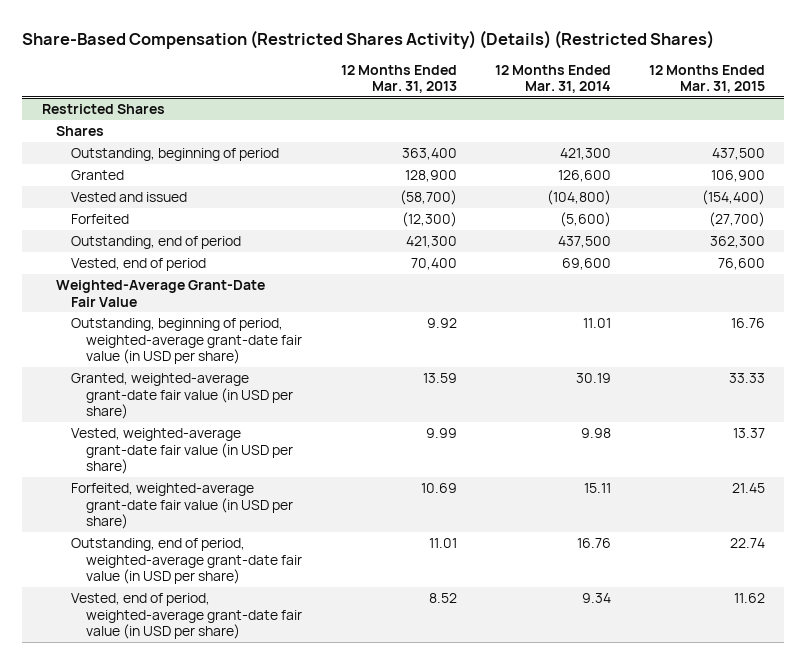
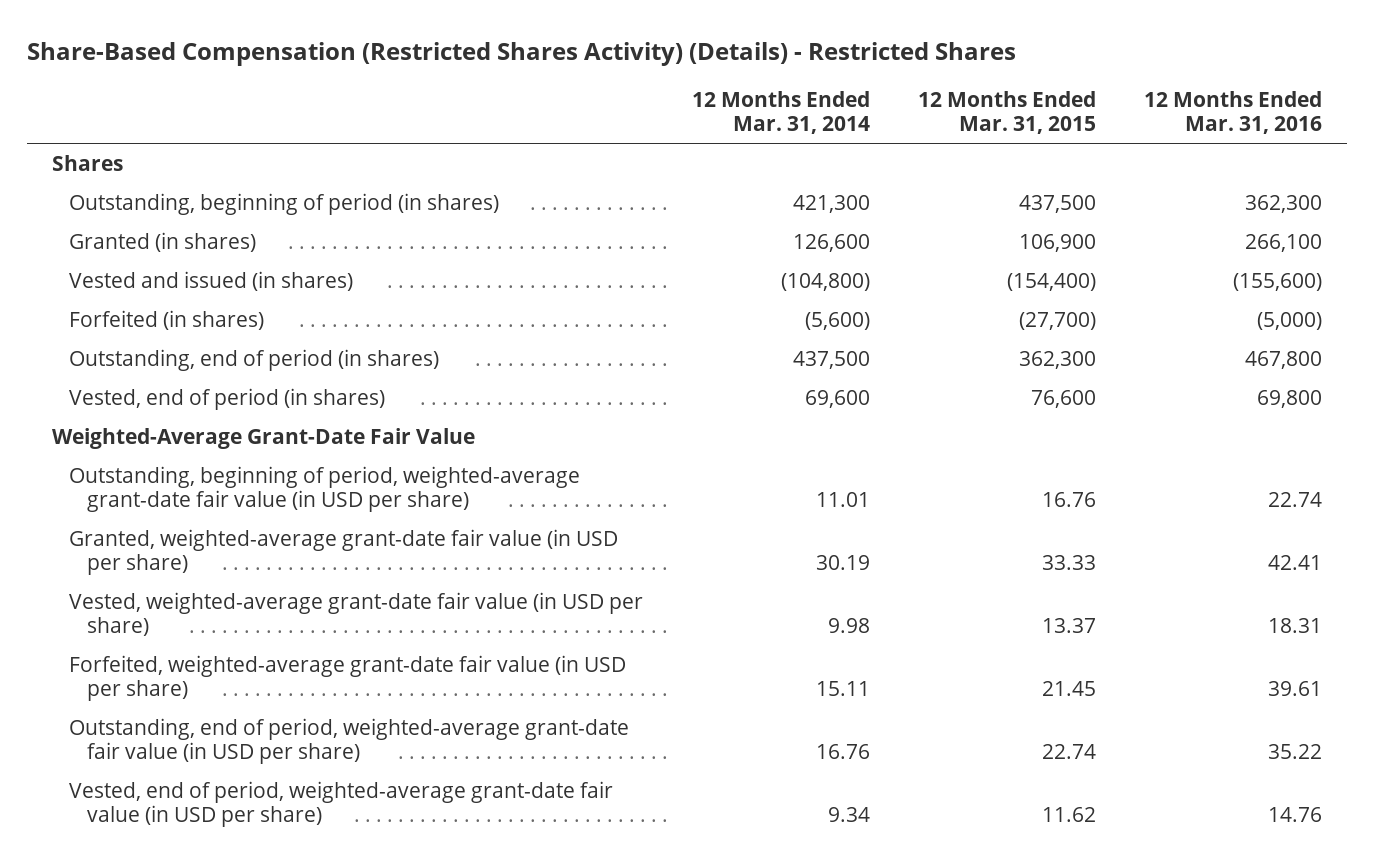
[22,29,715,49] Share-Based Compensation (Restricted Shares Activity) (Details) (Restricted Shares) -> [27,41,1017,66] Share-Based Compensation (Restricted Shares Activity) (Details) - Restricted Shares
[340,64,457,94] 12 Months Ended Mar. 31, 2013 -> none
none -> [1144,91,1323,135] 12 Months Ended Mar. 31, 2016
[41,103,165,114] Restricted Shares -> none
[71,147,280,161] Outstanding, beginning of period -> [69,192,500,215] Outstanding, beginning of period (in shares)
[71,169,125,180] Granted -> [69,231,257,252] Granted (in shares)
[71,191,188,202] Vested and issued -> [69,270,354,291] Vested and issued (in shares)
[71,213,130,224] Forfeited -> [69,309,265,330] Forfeited (in shares)
[71,235,242,249] Outstanding, end of period -> [69,348,440,371] Outstanding, end of period (in shares)
[71,257,207,271] Vested, end of period -> [69,387,386,410] Vested, end of period (in shares)

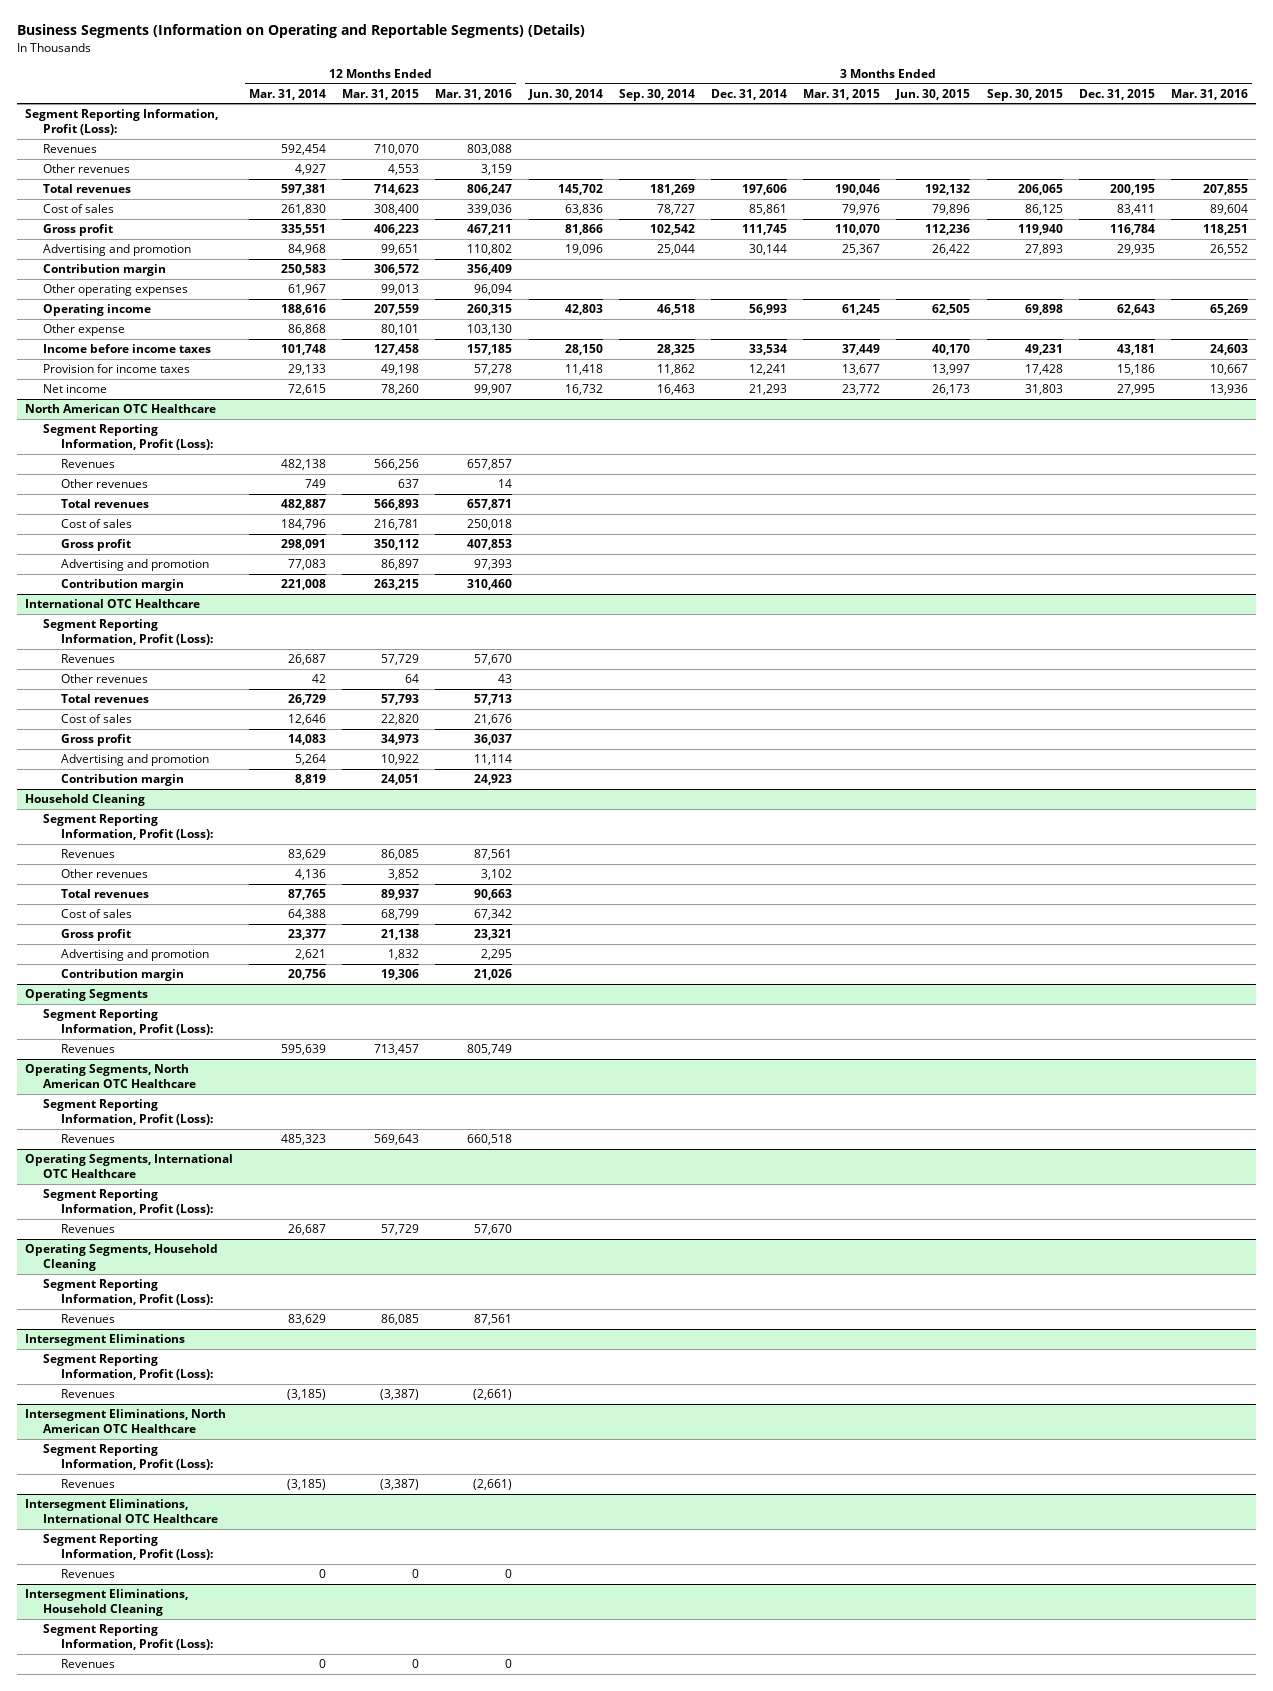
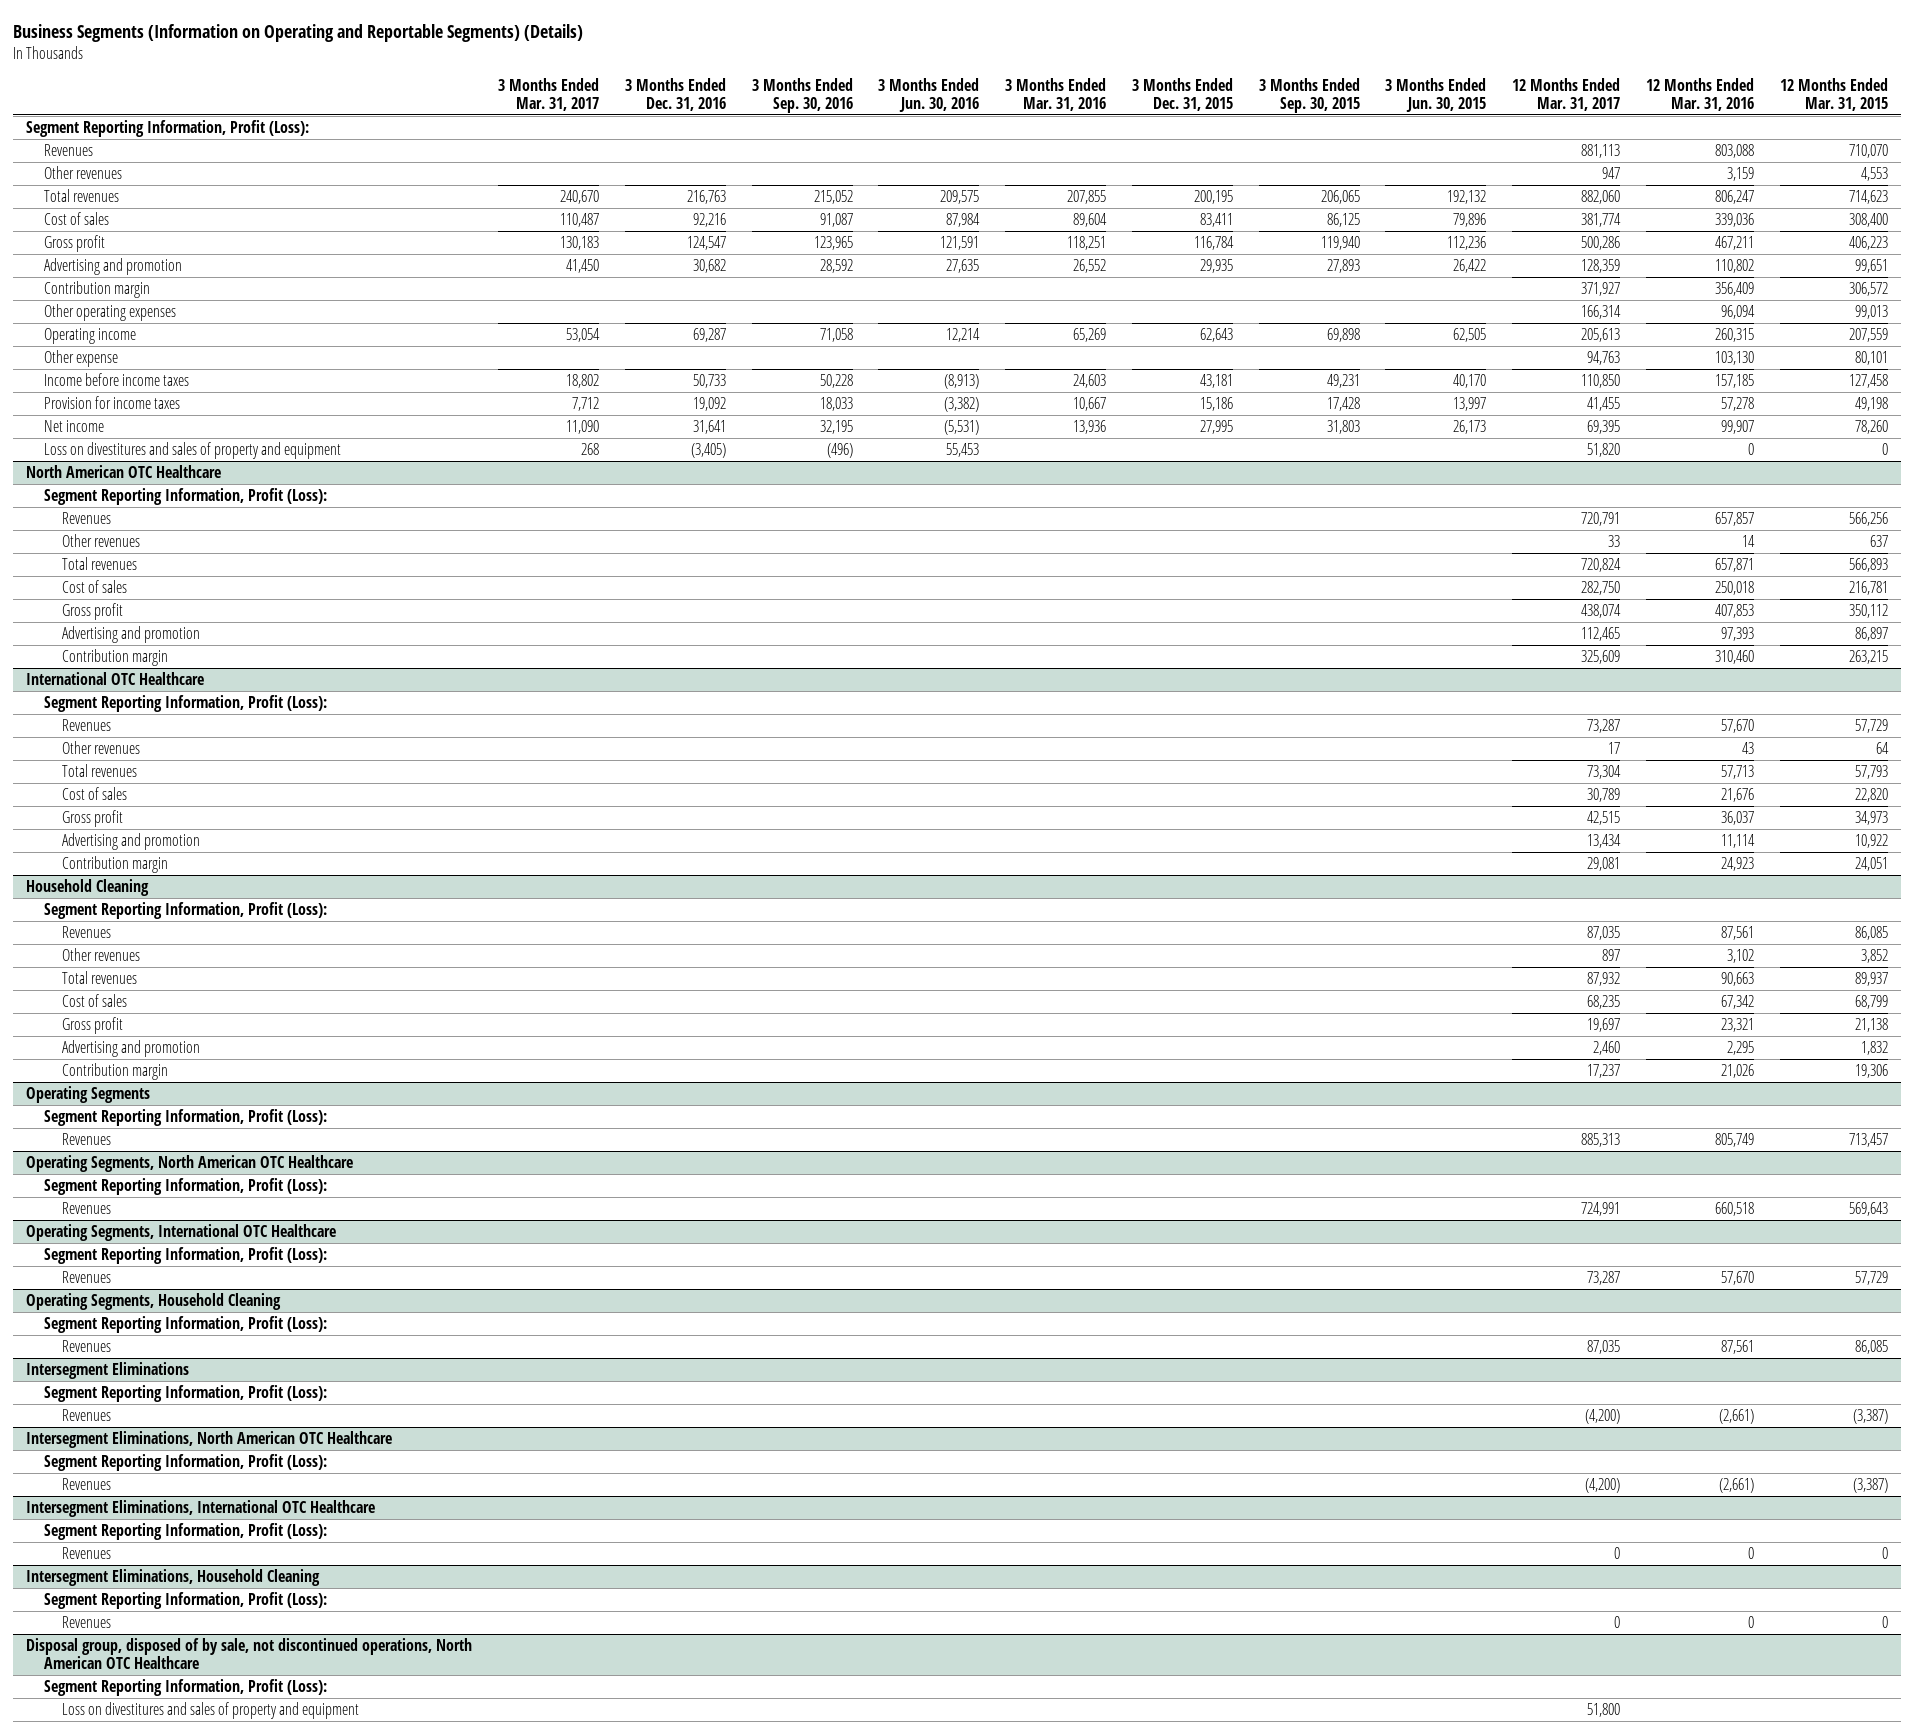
[248,88,326,100] Mar. 31, 2014 -> none
[527,88,603,100] Jun. 30, 2014 -> none
[618,88,695,101] Sep. 30, 2014 -> none
[711,88,788,100] Dec. 31, 2014 -> none
[803,88,881,100] Mar. 31, 2015 -> none
none -> [498,78,600,112] 3 Months Ended Mar. 31, 2017
none -> [624,78,726,112] 3 Months Ended Dec. 31, 2016
none -> [751,78,853,114] 3 Months Ended Sep. 30, 2016
none -> [878,78,980,113] 3 Months Ended Jun. 30, 2016
none -> [1512,78,1621,112] 12 Months Ended Mar. 31, 2017
none -> [44,441,342,459] Loss on divestitures and sales of property and equipment
none -> [26,1637,473,1669] Disposal group, disposed of by sale, not discontinued operations, North American OTC Healthcare
none -> [44,1678,328,1696] Segment Reporting Information, Profit (Loss):
none -> [62,1701,360,1719] Loss on divestitures and sales of property and equipment

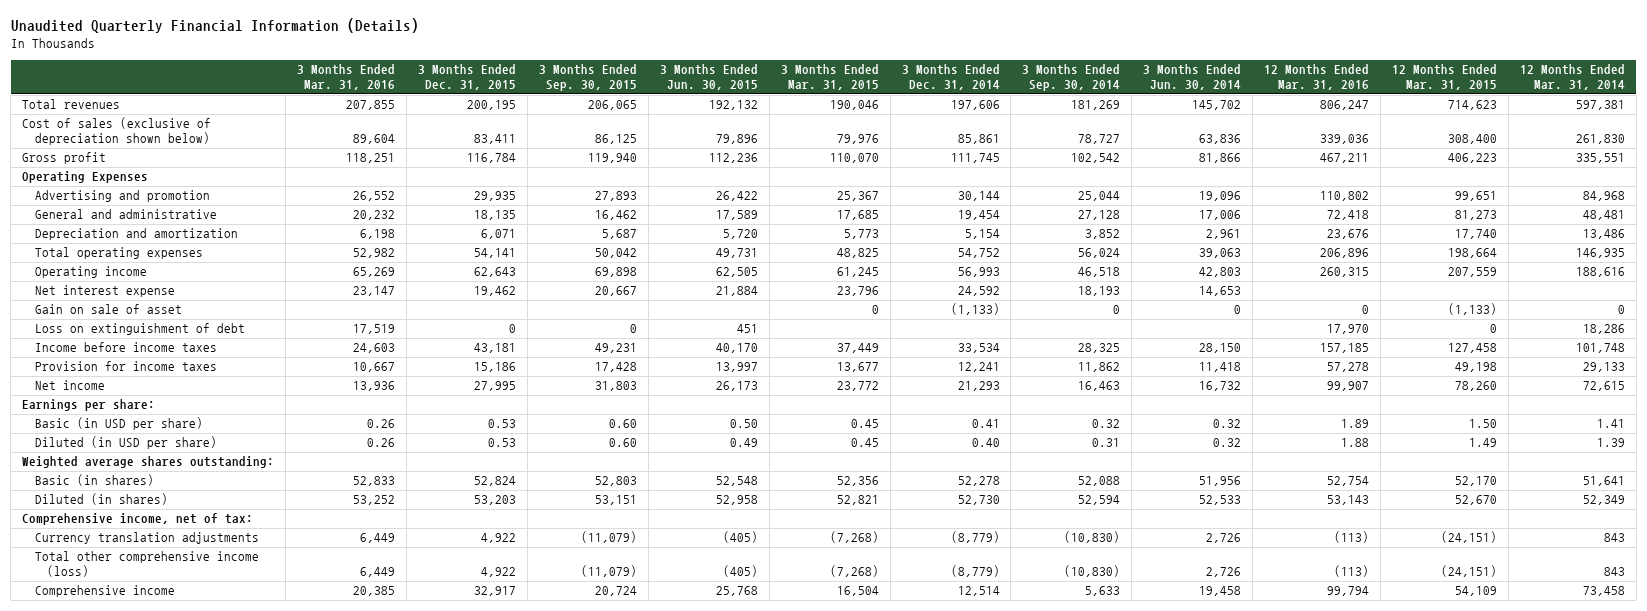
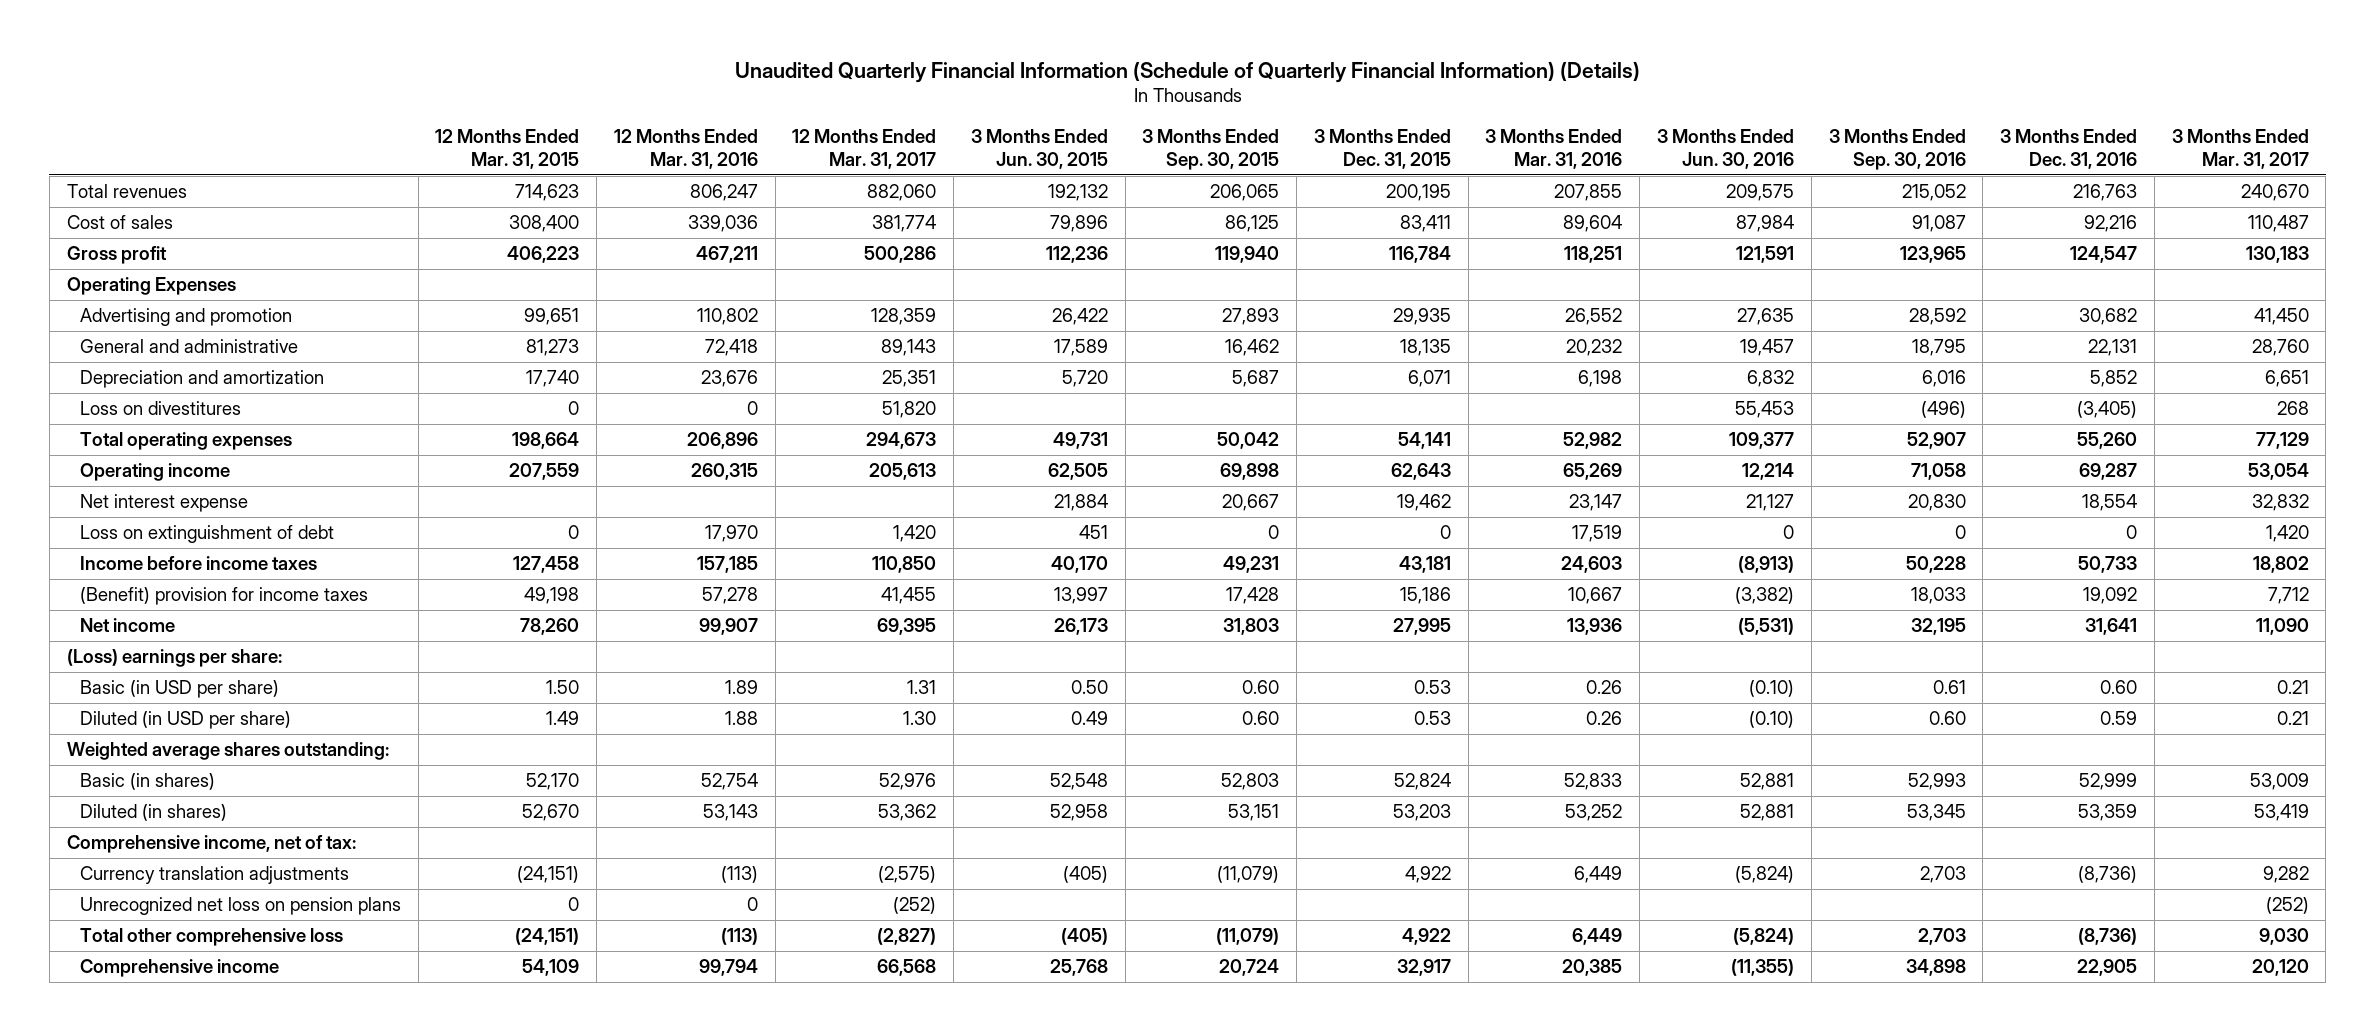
[10,18,419,34] Unaudited Quarterly Financial Information (Details) -> [734,60,1640,83] Unaudited Quarterly Financial Information (Schedule of Quarterly Financial Information) (Details)
[780,64,879,91] 3 Months Ended Mar. 31, 2015 -> none
[901,64,1000,91] 3 Months Ended Dec. 31, 2014 -> none
[1022,64,1121,92] 3 Months Ended Sep. 30, 2014 -> none
[1143,64,1242,91] 3 Months Ended Jun. 30, 2014 -> none
[1519,64,1625,91] 12 Months Ended Mar. 31, 2014 -> none
none -> [792,129,937,169] 12 Months Ended Mar. 31, 2017
none -> [1656,129,1794,169] 3 Months Ended Jun. 30, 2016
none -> [1828,129,1966,170] 3 Months Ended Sep. 30, 2016
none -> [2000,129,2138,169] 3 Months Ended Dec. 31, 2016
none -> [2171,129,2309,169] 3 Months Ended Mar. 31, 2017
[22,117,212,146] Cost of sales (exclusive of depreciation shown below) -> [66,215,173,230] Cost of sales
none -> [79,401,241,416] Loss on divestitures
[34,304,182,315] Gain on sale of asset -> none
[34,361,217,372] Provision for income taxes -> [79,587,368,606] (Benefit) provision for income taxes
[22,399,156,412] Earnings per share: -> [66,649,282,668] (Loss) earnings per share:
none -> [79,897,401,916] Unrecognized net loss on pension plans
[34,551,259,578] Total other comprehensive income (loss) -> [79,928,343,947] Total other comprehensive loss

